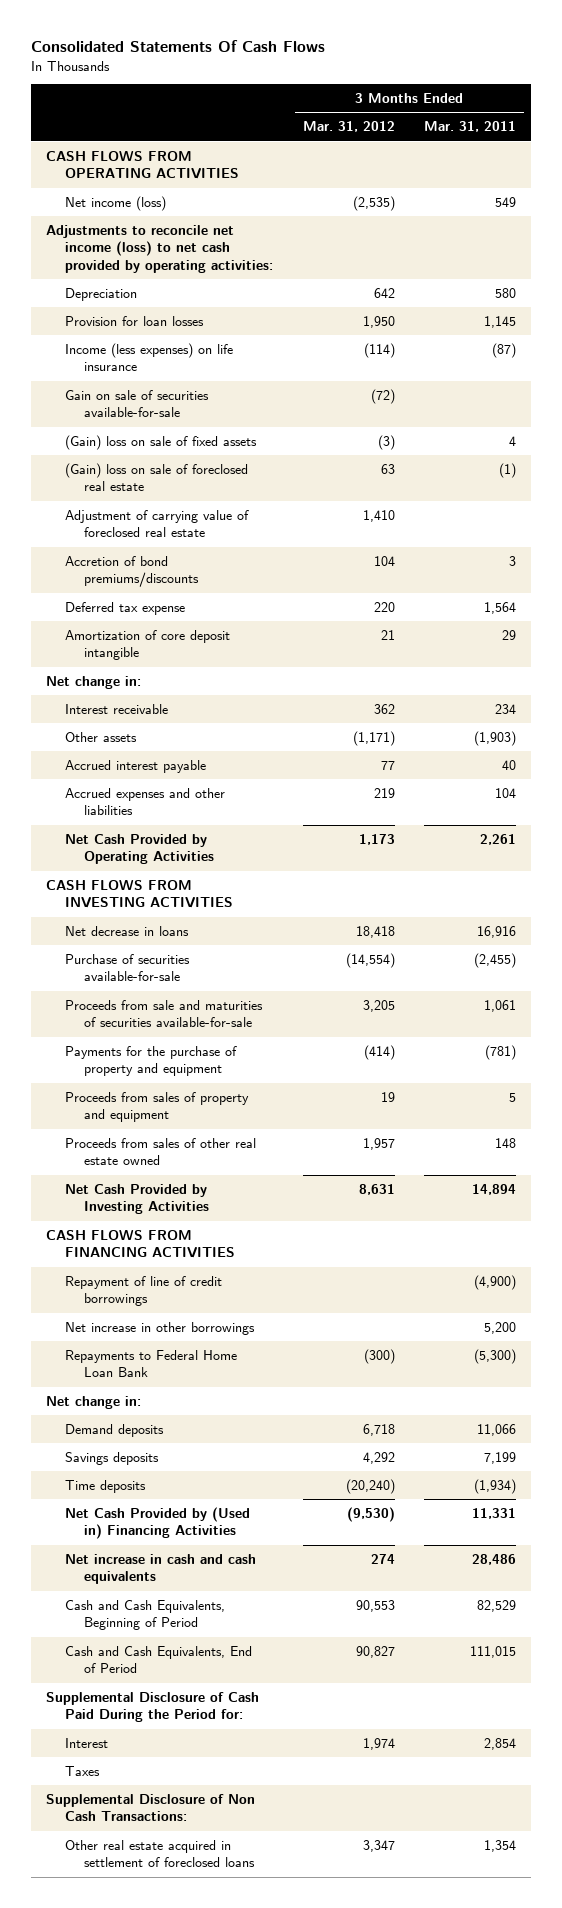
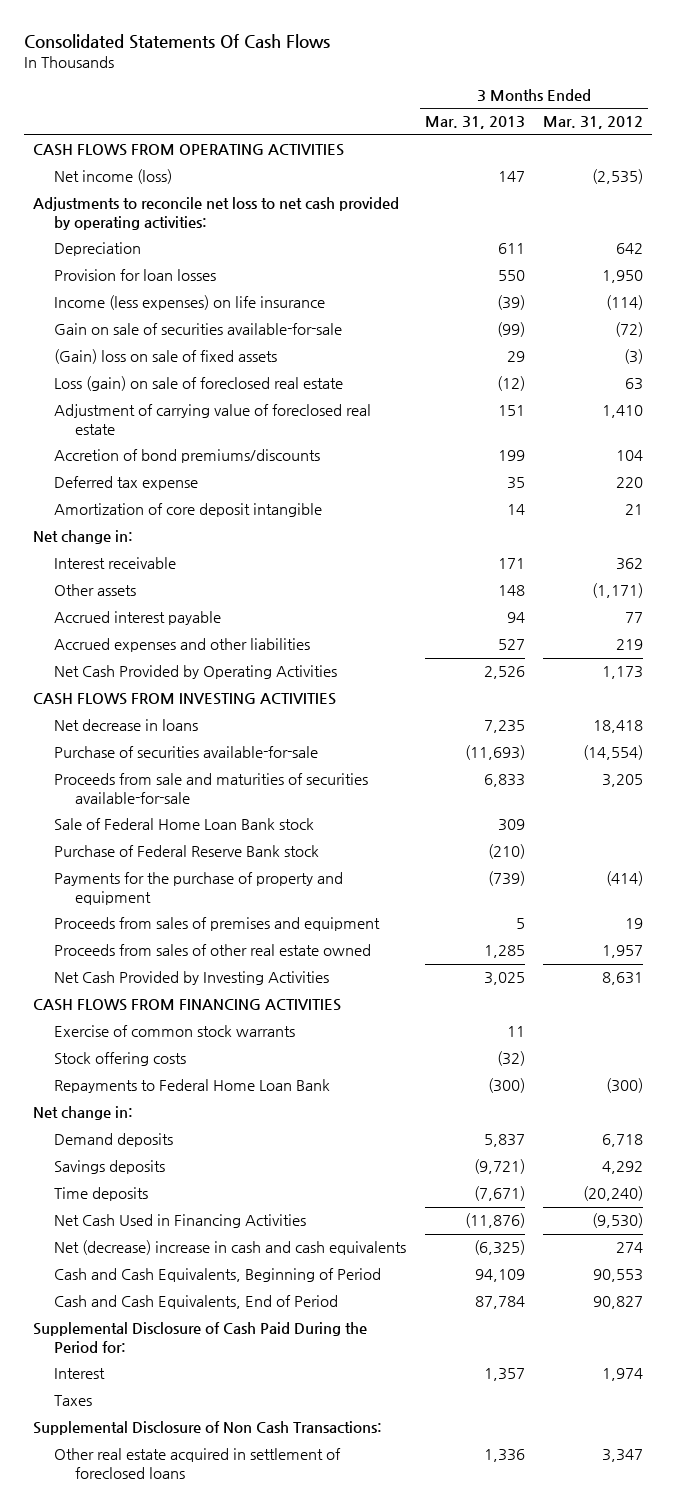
[424,121,517,133] Mar. 31, 2011 -> none
none -> [424,116,525,130] Mar. 31, 2013
[45,224,274,273] Adjustments to reconcile net income (loss) to net cash provided by operating activities: -> [33,197,400,231] Adjustments to reconcile net loss to net cash provided by operating activities:
[65,462,249,492] (Gain) loss on sale of foreclosed real estate -> [54,376,344,392] Loss (gain) on sale of foreclosed real estate
none -> [54,818,315,831] Sale of Federal Home Loan Bank stock
none -> [54,845,320,858] Purchase of Federal Reserve Bank stock
[65,1091,250,1123] Proceeds from sales of property and equipment -> [54,917,381,932] Proceeds from sales of premises and equipment
[65,1275,223,1307] Repayment of line of credit borrowings -> none
[65,1321,256,1335] Net increase in other borrowings -> none
none -> [54,1025,296,1038] Exercise of common stock warrants
none -> [54,1052,187,1067] Stock offering costs
[65,1506,251,1540] Net Cash Provided by (Used in) Financing Activities -> [54,1214,307,1229] Net Cash Used in Financing Activities
[65,1553,257,1585] Net increase in cash and cash equivalents -> [54,1240,407,1256] Net (decrease) increase in cash and cash equivalents

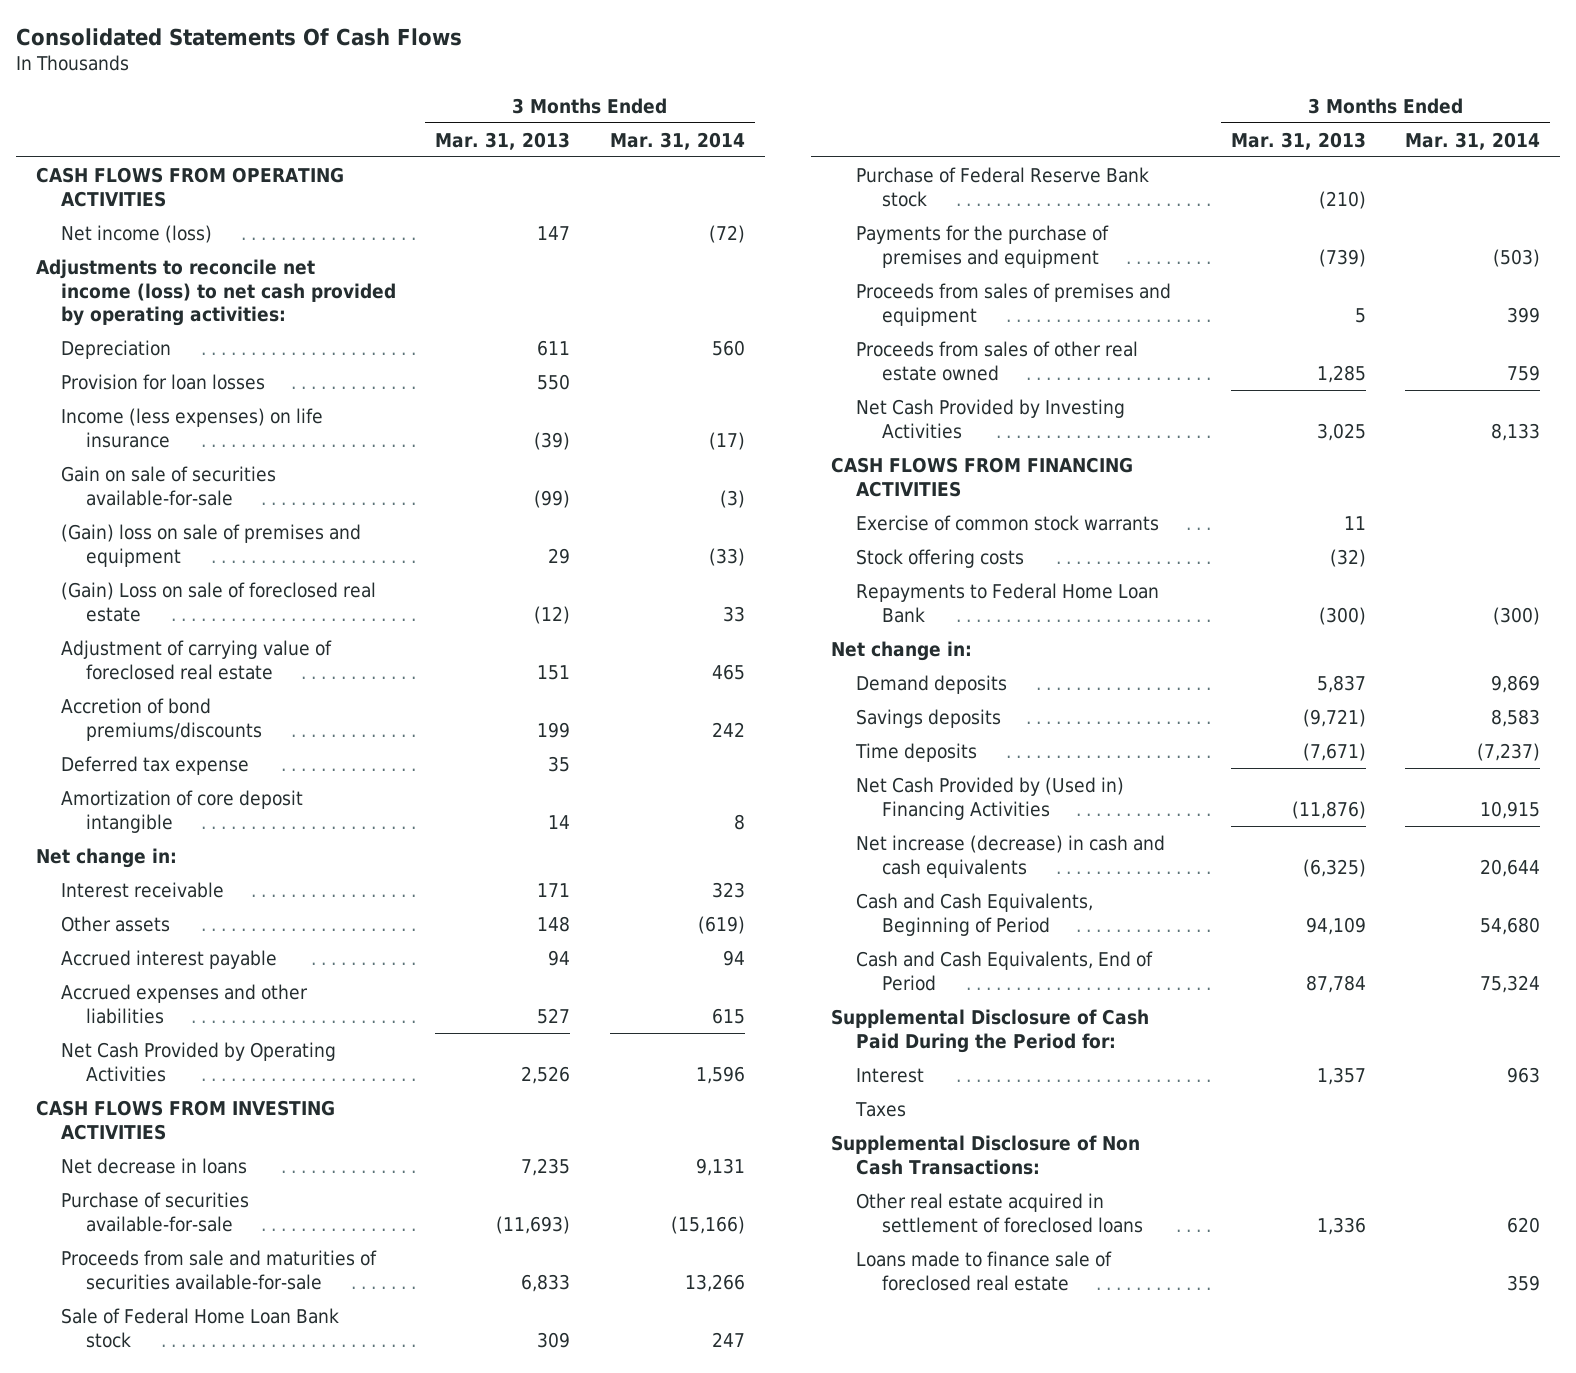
[543,116,644,130] Mar. 31, 2012 -> none
none -> [609,131,745,150] Mar. 31, 2014
[33,197,400,231] Adjustments to reconcile net loss to net cash provided by operating activities: -> [35,258,396,327] Adjustments to reconcile net income (loss) to net cash provided by operating activities:
[54,349,278,365] (Gain) loss on sale of fixed assets -> [60,523,361,567] (Gain) loss on sale of premises and equipment
[54,376,344,392] Loss (gain) on sale of foreclosed real estate -> [60,581,376,622] (Gain) Loss on sale of foreclosed real estate
[54,872,344,906] Payments for the purchase of property and equipment -> [856,224,1110,268] Payments for the purchase of premises and equipment
[54,1214,307,1229] Net Cash Used in Financing Activities -> [856,776,1125,820] Net Cash Provided by (Used in) Financing Activities
[54,1240,407,1256] Net (decrease) increase in cash and cash equivalents -> [856,834,1166,878] Net increase (decrease) in cash and cash equivalents
none -> [856,1250,1113,1291] Loans made to finance sale of foreclosed real estate

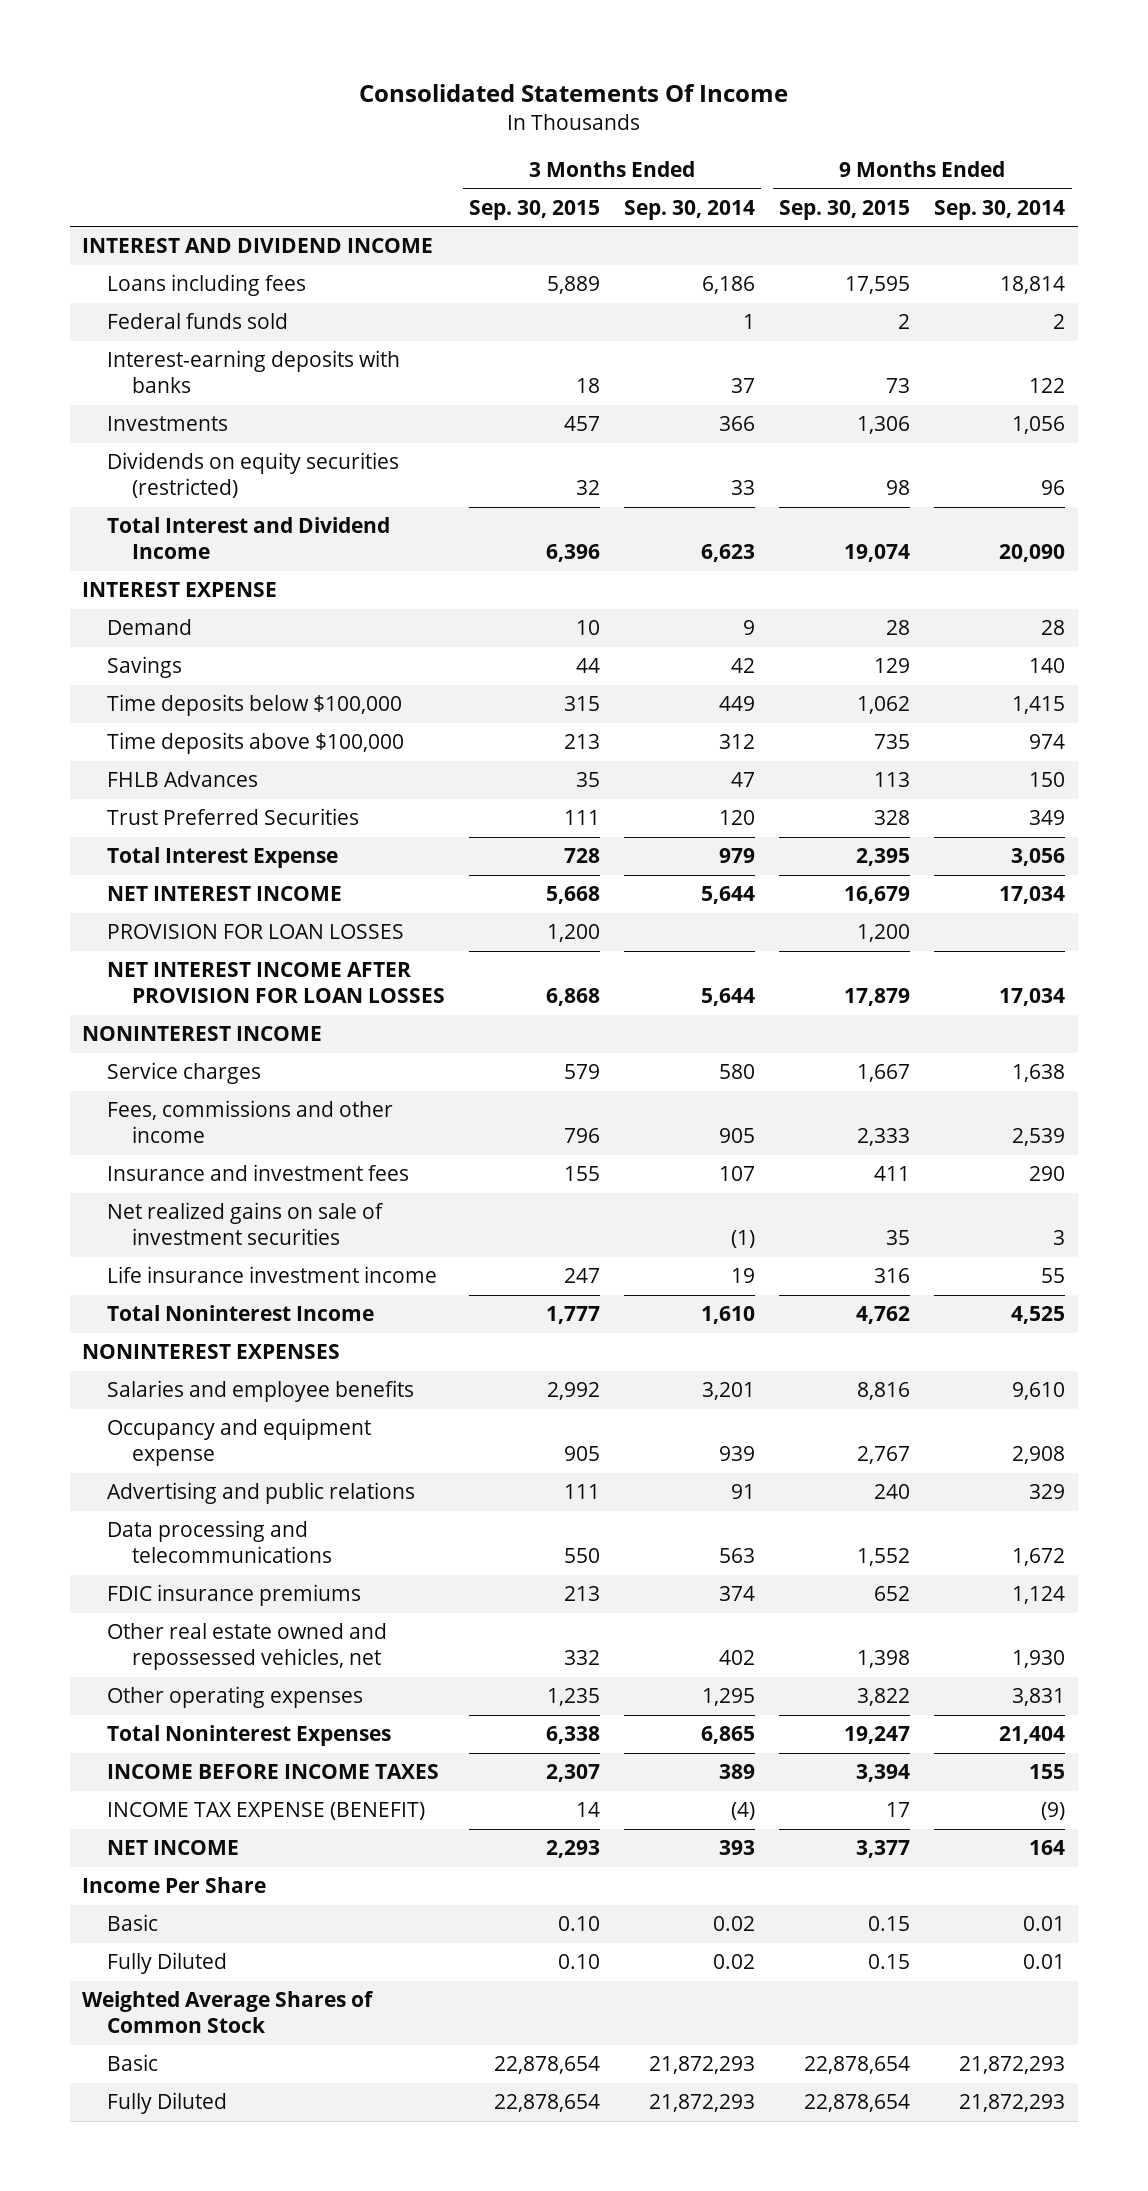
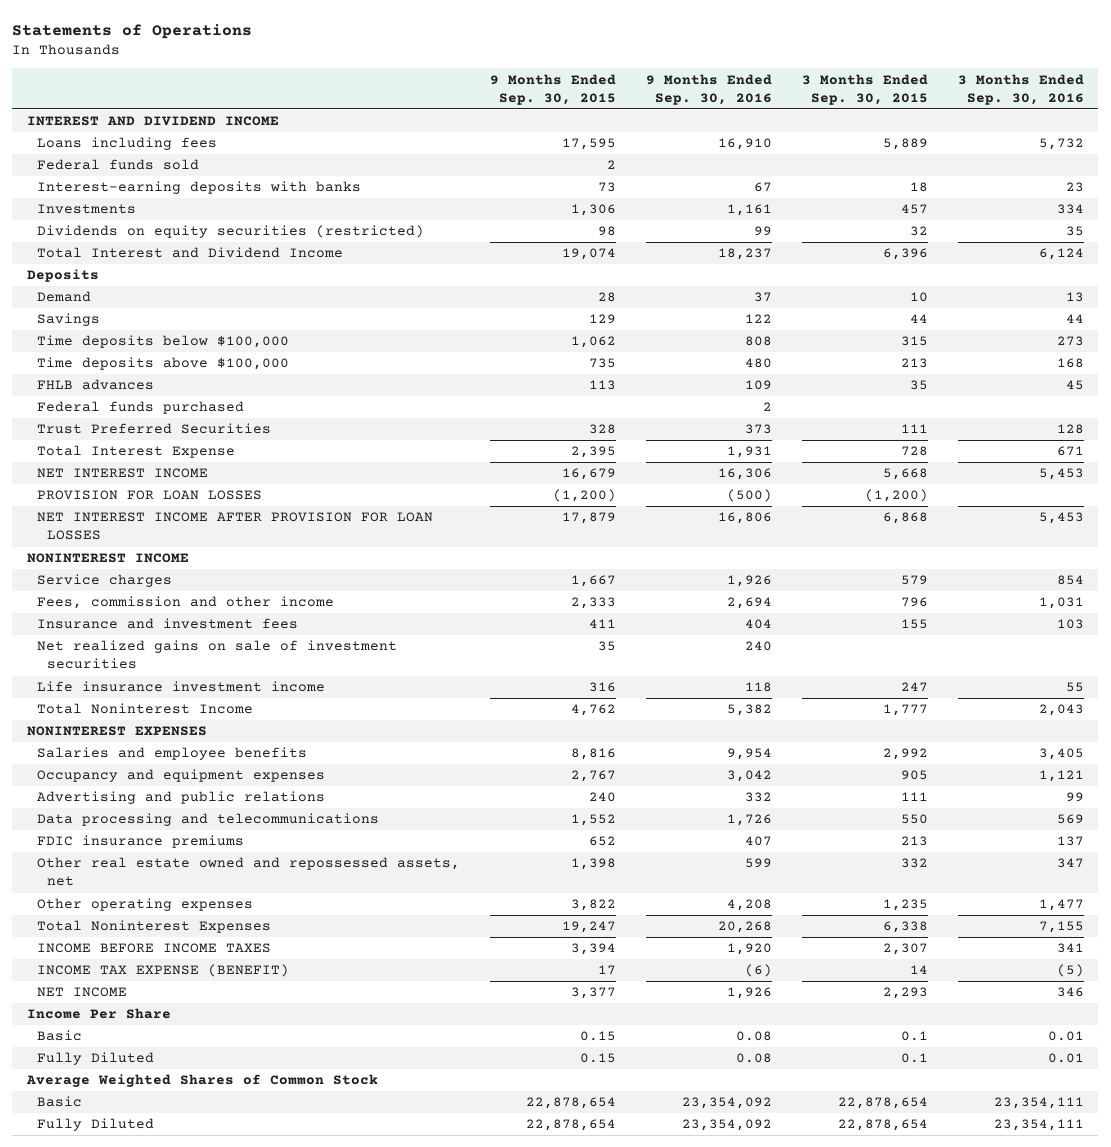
[358,83,788,102] Consolidated Statements Of Income -> [12,23,253,39] Statements of Operations
[624,199,756,220] Sep. 30, 2014 -> none
[934,199,1066,220] Sep. 30, 2014 -> none
none -> [645,73,772,105] 9 Months Ended Sep. 30, 2016
none -> [957,73,1084,105] 3 Months Ended Sep. 30, 2016
[82,582,278,598] INTEREST EXPENSE -> none
none -> [27,269,100,283] Deposits
[107,771,259,788] FHLB Advances -> [37,379,155,391] FHLB advances
none -> [37,401,245,415] Federal funds purchased
[547,924,601,943] 1,200 -> [864,489,928,503] (1,200)
[857,924,911,943] 1,200 -> [553,489,617,503] (1,200)
[107,1100,394,1143] Fees, commissions and other income -> [37,596,335,610] Fees, commission and other income
[107,1418,372,1466] Occupancy and equipment expense -> [37,769,326,783] Occupancy and equipment expenses
[107,1623,388,1670] Other real estate owned and repossessed vehicles, net -> [37,857,461,887] Other real estate owned and repossessed assets, net
[558,1916,601,1932] 0.10 -> [900,1031,928,1042] 0.1
[558,1954,601,1970] 0.10 -> [900,1053,928,1064] 0.1
[82,1991,375,2033] Weighted Average Shares of Common Stock -> [26,1074,379,1088] Average Weighted Shares of Common Stock

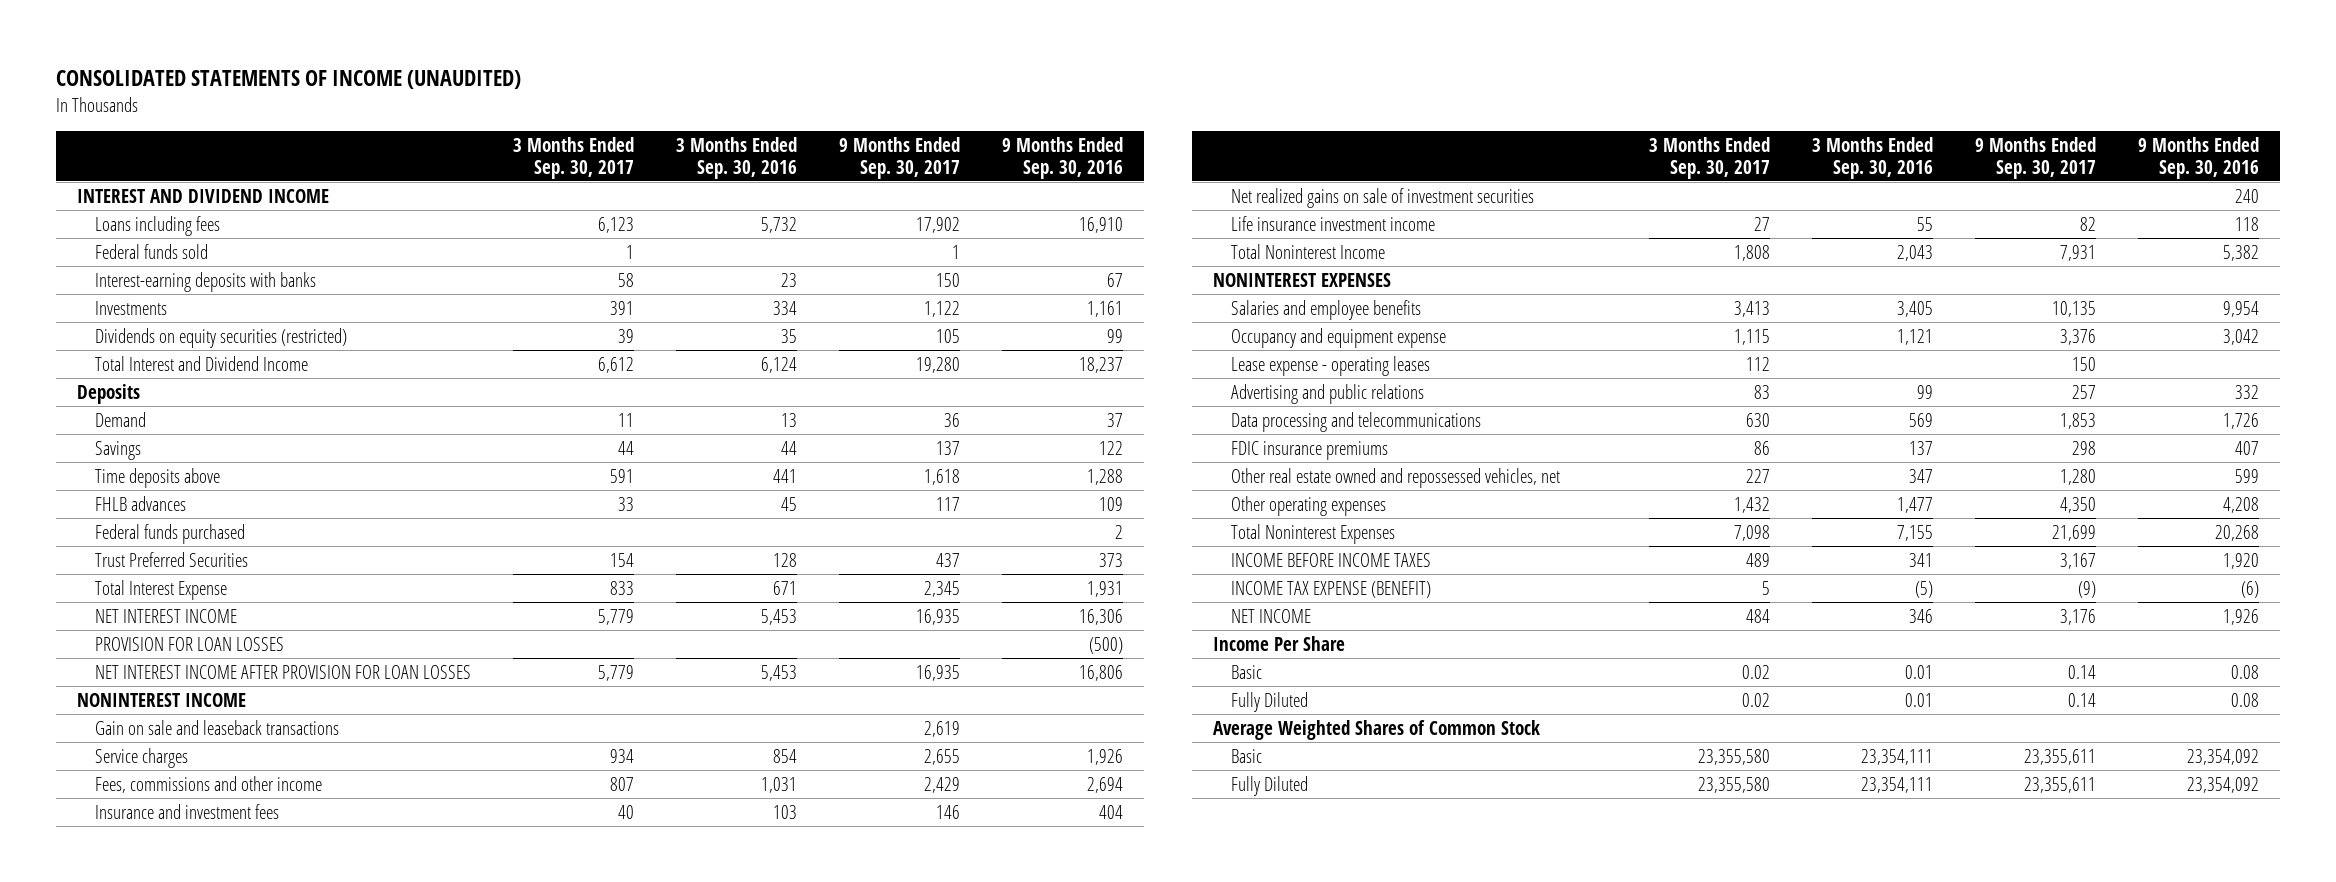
[12,23,253,39] Statements of Operations -> [56,69,522,89] CONSOLIDATED STATEMENTS OF INCOME (UNAUDITED)
[490,73,617,105] 9 Months Ended Sep. 30, 2015 -> none
[801,73,928,105] 3 Months Ended Sep. 30, 2015 -> none
none -> [512,136,634,179] 3 Months Ended Sep. 30, 2017
none -> [838,136,960,179] 9 Months Ended Sep. 30, 2017
[37,335,290,349] Time deposits below $100,000 -> none
[37,357,290,371] Time deposits above $100,000 -> [94,467,220,488] Time deposits above
[744,358,772,369] 480 -> [1086,468,1123,485] 1,288
[1056,358,1084,369] 168 -> [772,468,797,483] 441
none -> [94,719,339,735] Gain on sale and leaseback transactions
[37,596,335,610] Fees, commission and other income -> [94,775,322,793] Fees, commissions and other income
[37,769,326,783] Occupancy and equipment expenses -> [1230,327,1446,348] Occupancy and equipment expense
none -> [1230,355,1430,376] Lease expense - operating leases
[37,857,461,887] Other real estate owned and repossessed assets, net -> [1230,467,1560,488] Other real estate owned and repossessed vehicles, net

